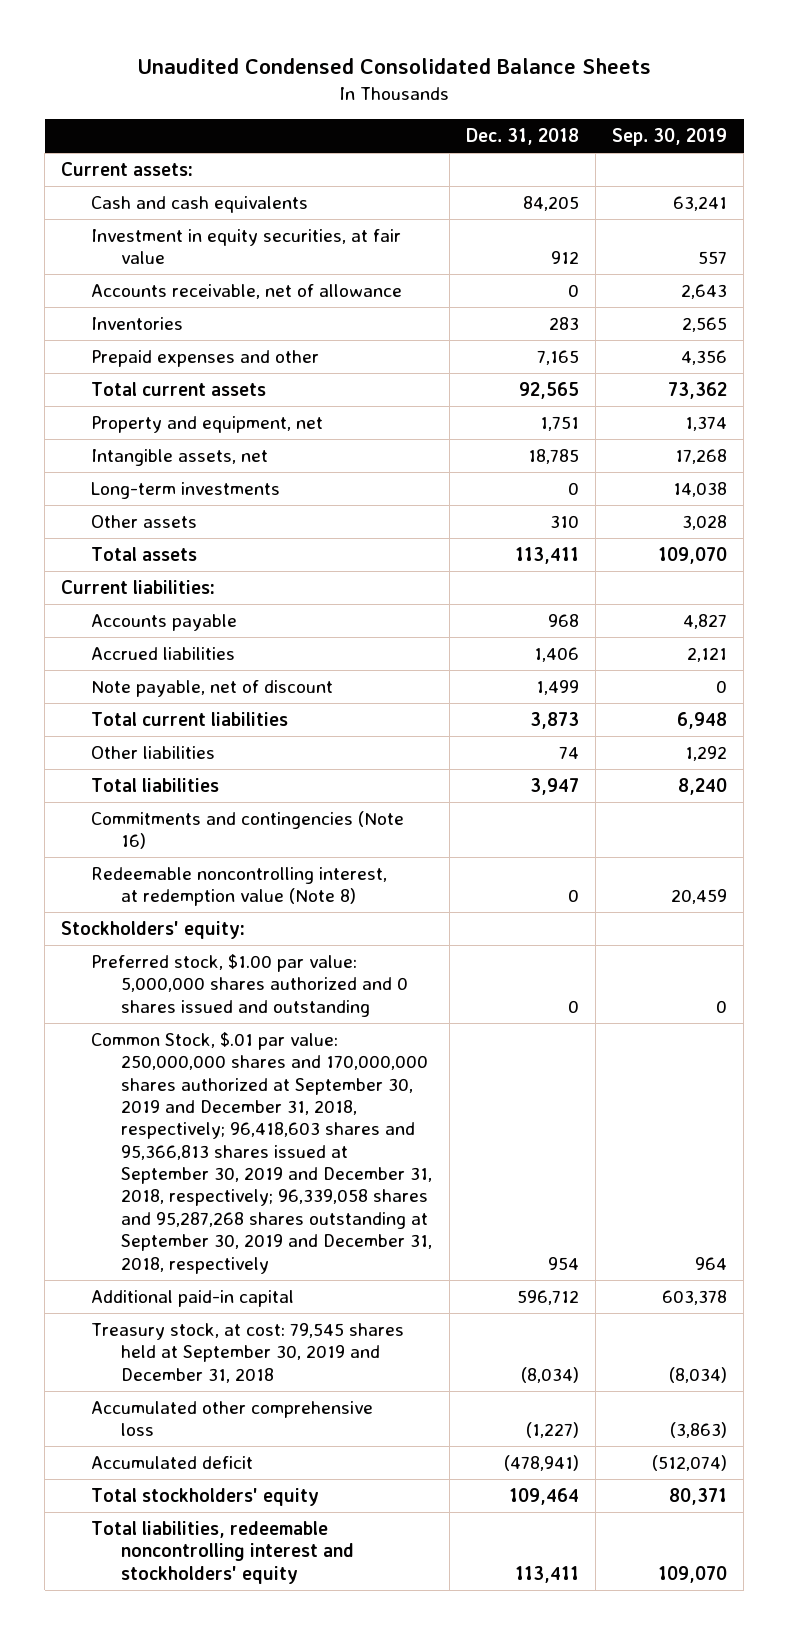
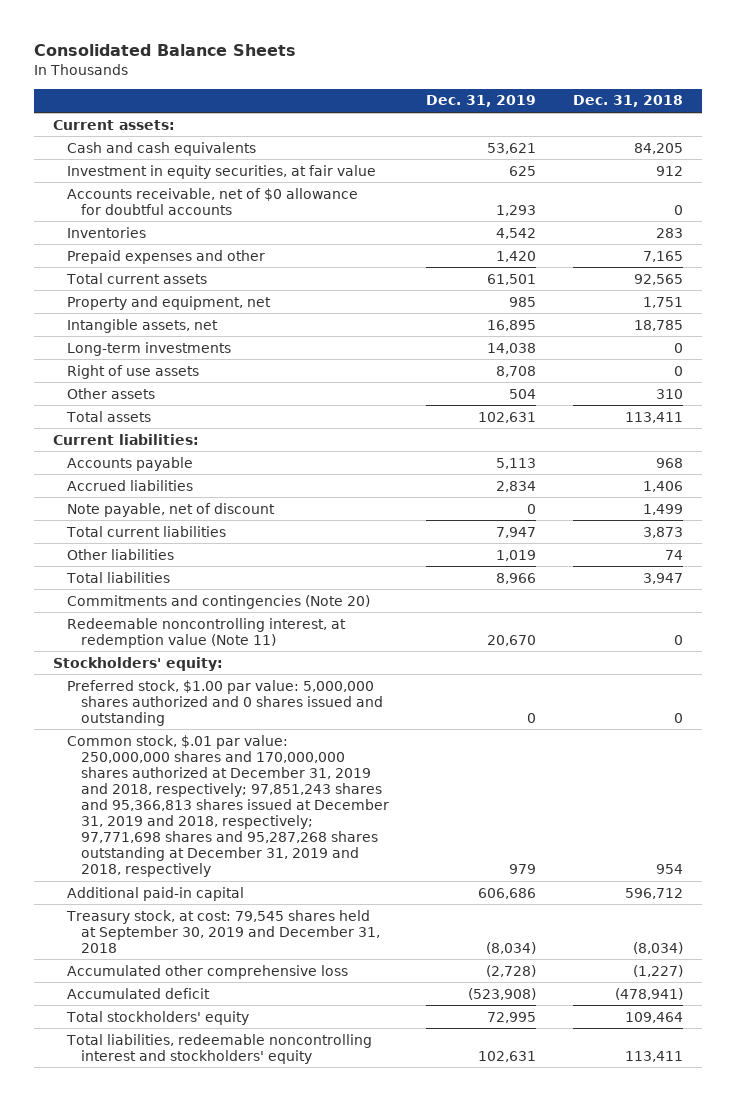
[137,58,652,75] Unaudited Condensed Consolidated Balance Sheets -> [34,43,297,56] Consolidated Balance Sheets
[612,128,728,147] Sep. 30, 2019 -> none
none -> [425,95,536,108] Dec. 31, 2019
[91,283,403,299] Accounts receivable, net of allowance -> [66,187,358,215] Accounts receivable, net of $0 allowance for doubtful accounts
none -> [66,364,199,379] Right of use assets
[91,810,405,850] Commitments and contingencies (Note 16) -> [66,594,370,609] Commitments and contingencies (Note 20)
[91,866,388,907] Redeemable noncontrolling interest, at redemption value (Note 8) -> [66,617,346,648] Redeemable noncontrolling interest, at redemption value (Note 11)
[91,1031,433,1274] Common Stock, $.01 par value: 250,000,000 shares and 170,000,000 shares authorized at September 30, 2019 and December 31, 2018, respectively; 96,418,603 shares and 95,366,813 shares issued at September 30, 2019 and December 31, 2018, respectively; 96,339,058 shares and 95,287,268 shares outstanding at September 30, 2019 and December 31, 2018, respectively -> [66,734,389,878] Common stock, $.01 par value: 250,000,000 shares and 170,000,000 shares authorized at December 31, 2019 and 2018, respectively; 97,851,243 shares and 95,366,813 shares issued at December 31, 2019 and 2018, respectively; 97,771,698 shares and 95,287,268 shares outstanding at December 31, 2019 and 2018, respectively

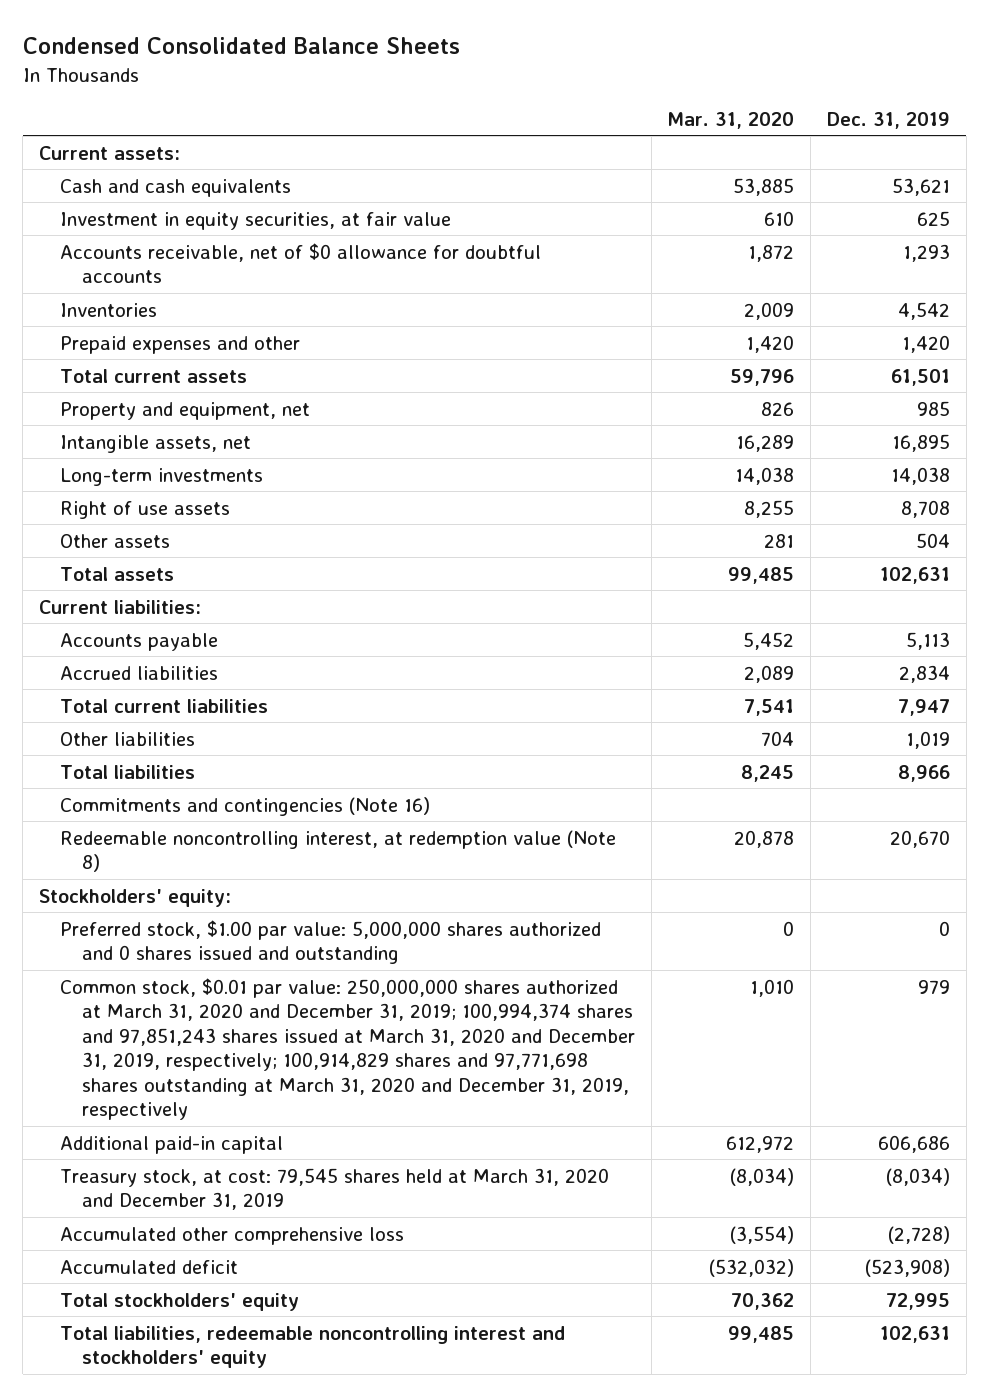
[34,43,297,56] Consolidated Balance Sheets -> [22,37,460,55] Condensed Consolidated Balance Sheets
[573,95,684,108] Dec. 31, 2018 -> none
none -> [667,111,795,129] Mar. 31, 2020
[66,502,275,517] Note payable, net of discount -> none
[66,594,370,609] Commitments and contingencies (Note 20) -> [60,796,431,816] Commitments and contingencies (Note 16)
[66,617,346,648] Redeemable noncontrolling interest, at redemption value (Note 11) -> [60,829,617,873] Redeemable noncontrolling interest, at redemption value (Note 8)
[66,734,389,878] Common stock, $.01 par value: 250,000,000 shares and 170,000,000 shares authorized at December 31, 2019 and 2018, respectively; 97,851,243 shares and 95,366,813 shares issued at December 31, 2019 and 2018, respectively; 97,771,698 shares and 95,287,268 shares outstanding at December 31, 2019 and 2018, respectively -> [60,977,635,1121] Common stock, $0.01 par value: 250,000,000 shares authorized at March 31, 2020 and December 31, 2019; 100,994,374 shares and 97,851,243 shares issued at March 31, 2020 and December 31, 2019, respectively; 100,914,829 shares and 97,771,698 shares outstanding at March 31, 2020 and December 31, 2019, respectively
[65,909,380,953] Treasury stock, at cost: 79,545 shares held at September 30, 2019 and December 31, 2018 -> [60,1167,610,1211] Treasury stock, at cost: 79,545 shares held at March 31, 2020 and December 31, 2019

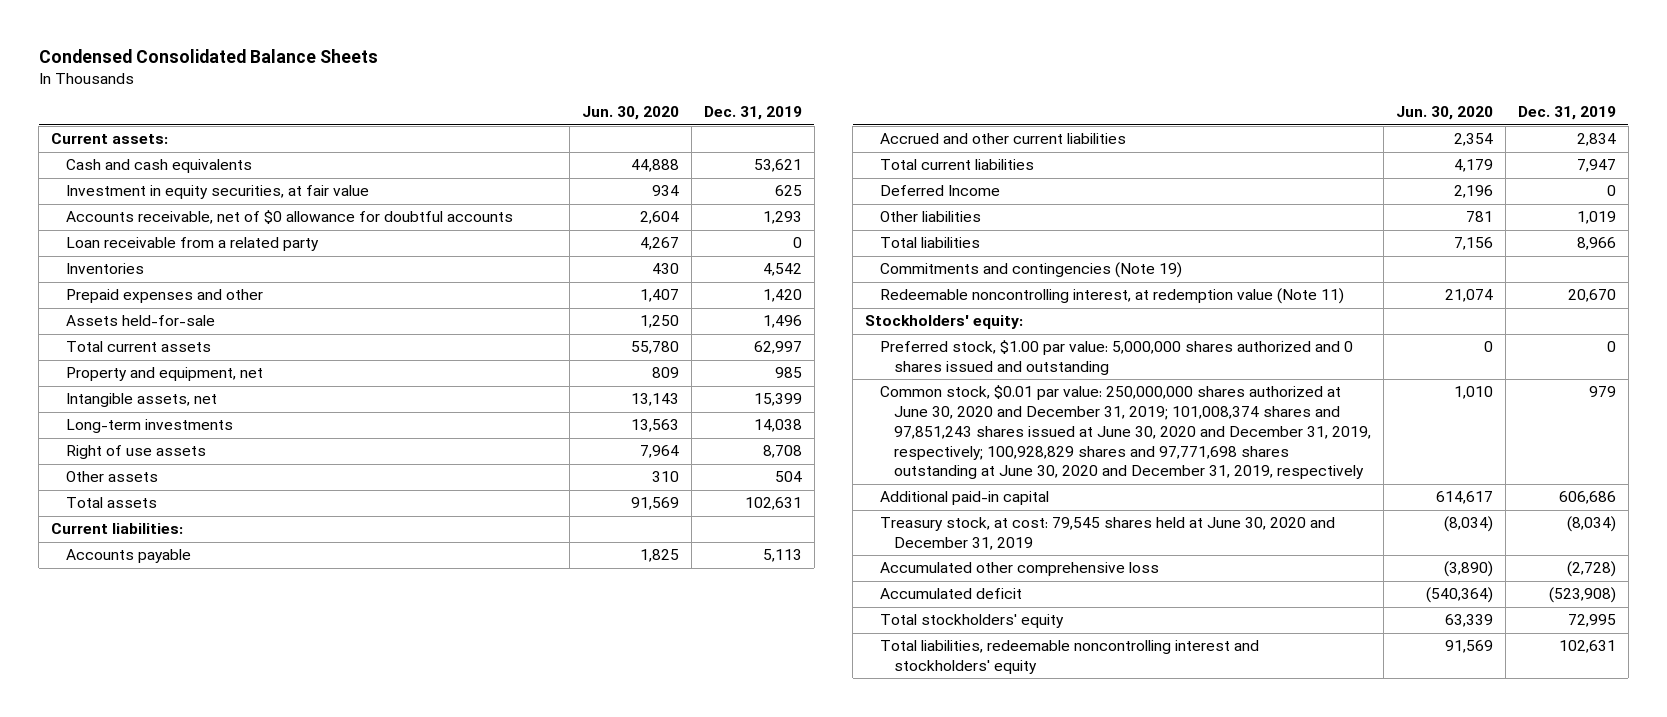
[667,111,795,129] Mar. 31, 2020 -> none
none -> [582,106,680,121] Jun. 30, 2020
none -> [65,237,319,252] Loan receivable from a related party
none -> [65,315,215,327] Assets held-for-sale
[890,368,950,386] 61,501 -> [753,341,802,355] 62,997
[891,433,950,452] 16,895 -> [753,393,802,407] 15,399
[60,665,219,680] Accrued liabilities -> [879,133,1126,145] Accrued and other current liabilities
none -> [879,185,1000,197] Deferred Income
[60,796,431,816] Commitments and contingencies (Note 16) -> [879,262,1182,279] Commitments and contingencies (Note 19)
[60,829,617,873] Redeemable noncontrolling interest, at redemption value (Note 8) -> [879,288,1344,305] Redeemable noncontrolling interest, at redemption value (Note 11)
[60,977,635,1121] Common stock, $0.01 par value: 250,000,000 shares authorized at March 31, 2020 and December 31, 2019; 100,994,374 shares and 97,851,243 shares issued at March 31, 2020 and December 31, 2019, respectively; 100,914,829 shares and 97,771,698 shares outstanding at March 31, 2020 and December 31, 2019, respectively -> [879,385,1372,480] Common stock, $0.01 par value: 250,000,000 shares authorized at June 30, 2020 and December 31, 2019; 101,008,374 shares and 97,851,243 shares issued at June 30, 2020 and December 31, 2019, respectively; 100,928,829 shares and 97,771,698 shares outstanding at June 30, 2020 and December 31, 2019, respectively
[60,1167,610,1211] Treasury stock, at cost: 79,545 shares held at March 31, 2020 and December 31, 2019 -> [879,517,1335,551] Treasury stock, at cost: 79,545 shares held at June 30, 2020 and December 31, 2019

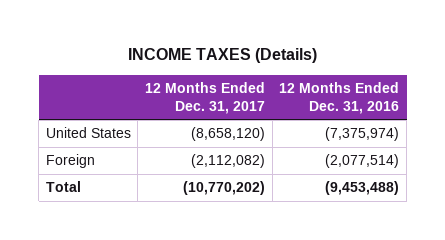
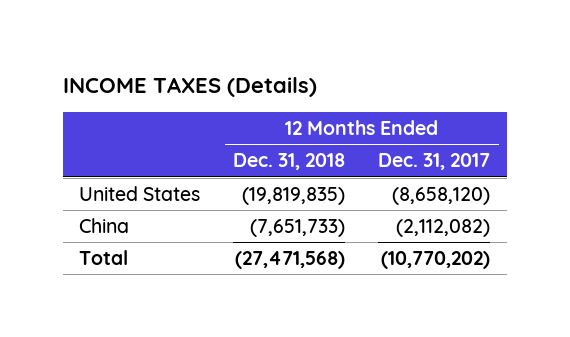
[279,81,400,114] 12 Months Ended Dec. 31, 2016 -> none
none -> [233,153,346,171] Dec. 31, 2018
[45,154,95,169] Foreign -> [79,217,130,233] China

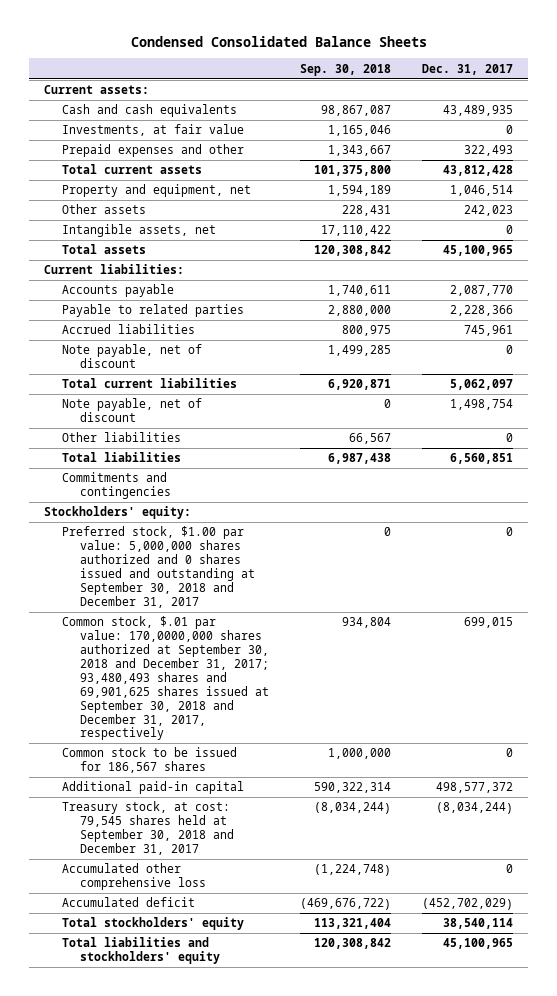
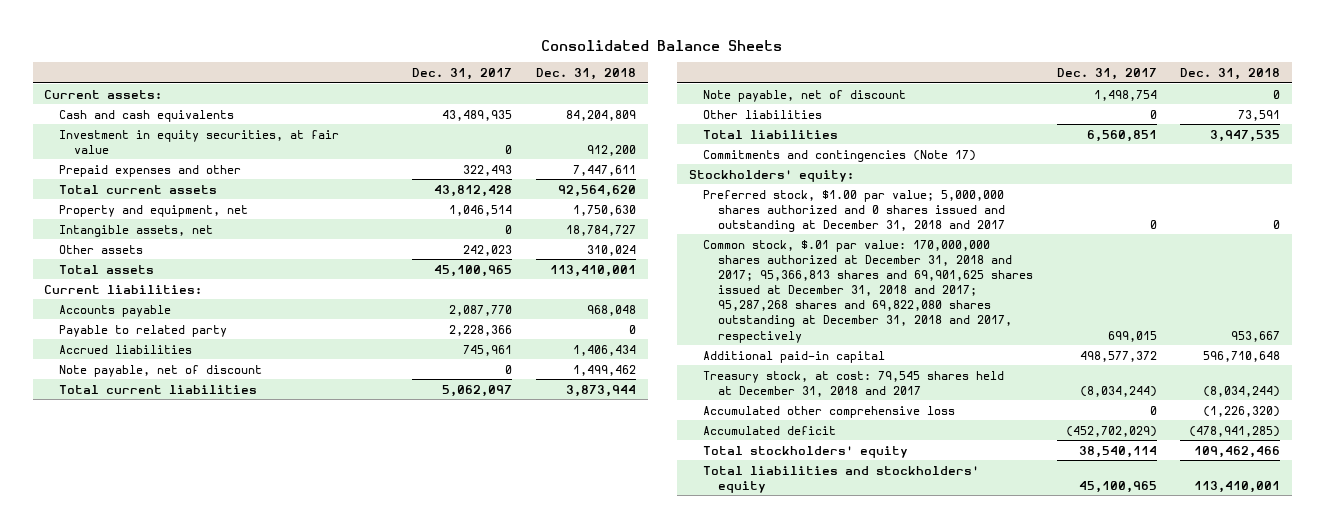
[130,35,427,47] Condensed Consolidated Balance Sheets -> [541,39,783,51] Consolidated Balance Sheets
[299,63,391,76] Sep. 30, 2018 -> none
none -> [535,67,636,80] Dec. 31, 2018
[62,124,245,137] Investments, at fair value -> [59,129,340,154] Investment in equity securities, at fair value
[62,204,147,215] Other assets -> [59,244,144,254] Other assets
[62,304,245,318] Payable to related parties -> [59,324,228,337] Payable to related party
[62,472,172,500] Commitments and contingencies -> [703,149,977,162] Commitments and contingencies (Note 17)
[62,747,238,774] Common stock to be issued for 186,567 shares -> none
[62,526,256,608] Preferred stock, $1.00 par value: 5,000,000 shares authorized and 0 shares issued and outstanding at September 30, 2018 and December 31, 2017 -> [703,189,1006,232] Preferred stock, $1.00 par value; 5,000,000 shares authorized and 0 shares issued and outstanding at December 31, 2018 and 2017
[62,616,270,741] Common stock, $.01 par value: 170,0000,000 shares authorized at September 30, 2018 and December 31, 2017; 93,480,493 shares and 69,901,625 shares issued at September 30, 2018 and December 31, 2017, respectively -> [703,239,1034,343] Common stock, $.01 par value: 170,000,000 shares authorized at December 31, 2018 and 2017; 95,366,813 shares and 69,901,625 shares issued at December 31, 2018 and 2017; 95,287,268 shares and 69,822,080 shares outstanding at December 31, 2018 and 2017, respectively
[62,801,235,856] Treasury stock, at cost: 79,545 shares held at September 30, 2018 and December 31, 2017 -> [703,370,1005,397] Treasury stock, at cost: 79,545 shares held at December 31, 2018 and 2017

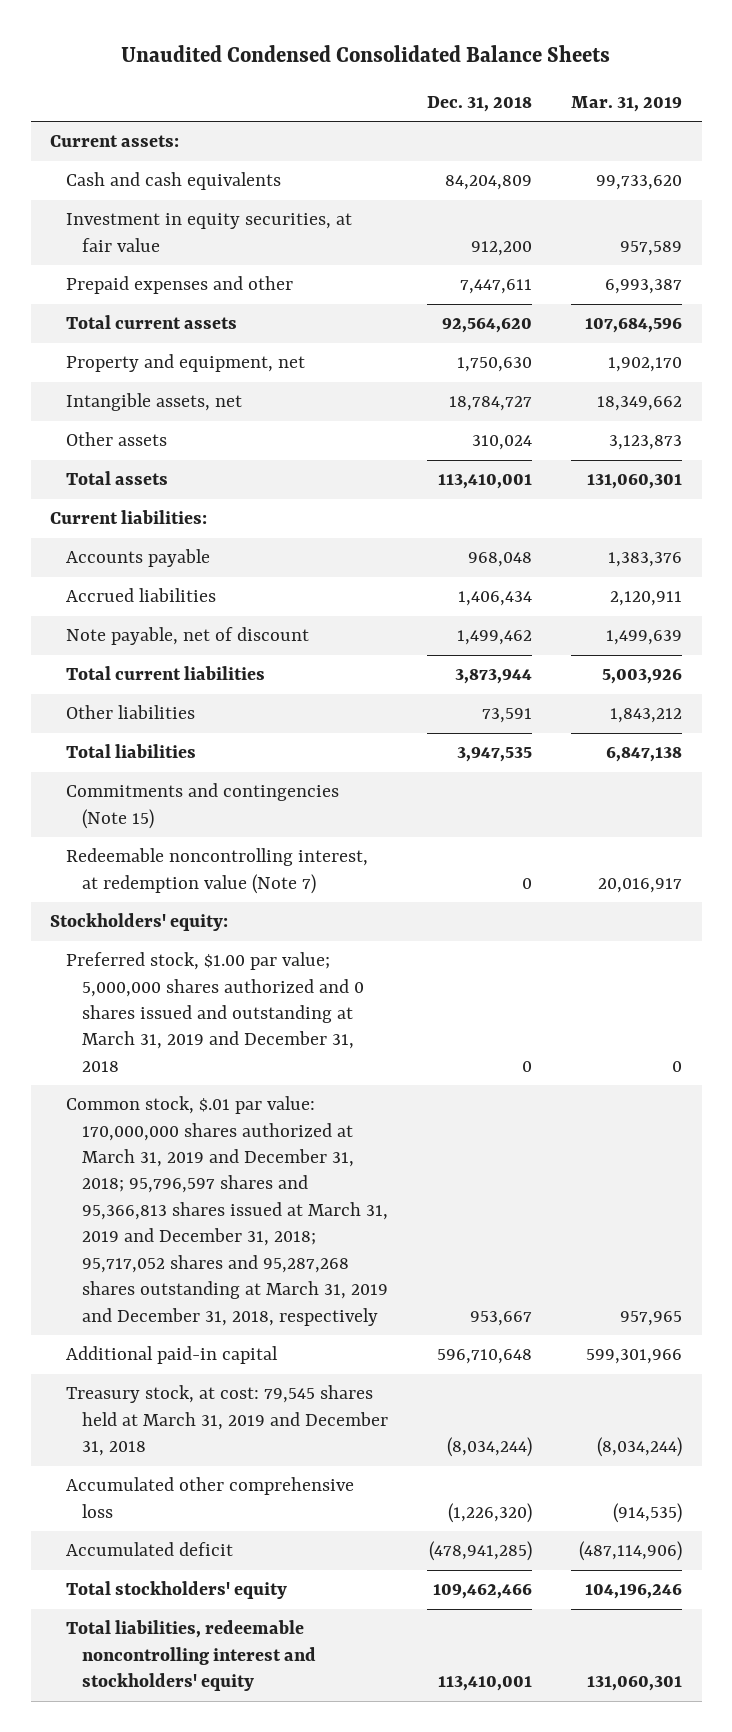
[541,39,783,51] Consolidated Balance Sheets -> [121,45,611,63] Unaudited Condensed Consolidated Balance Sheets
[412,67,513,80] Dec. 31, 2017 -> none
none -> [571,95,683,112] Mar. 31, 2019
[59,324,228,337] Payable to related party -> none
[703,89,907,102] Note payable, net of discount -> none
[703,149,977,162] Commitments and contingencies (Note 17) -> [65,783,339,829] Commitments and contingencies (Note 15)
none -> [65,848,368,894] Redeemable noncontrolling interest, at redemption value (Note 7)
[703,189,1006,232] Preferred stock, $1.00 par value; 5,000,000 shares authorized and 0 shares issued and outstanding at December 31, 2018 and 2017 -> [65,952,364,1072] Preferred stock, $1.00 par value; 5,000,000 shares authorized and 0 shares issued and outstanding at March 31, 2019 and December 31, 2018
[703,239,1034,343] Common stock, $.01 par value: 170,000,000 shares authorized at December 31, 2018 and 2017; 95,366,813 shares and 69,901,625 shares issued at December 31, 2018 and 2017; 95,287,268 shares and 69,822,080 shares outstanding at December 31, 2018 and 2017, respectively -> [65,1096,388,1326] Common stock, $.01 par value: 170,000,000 shares authorized at March 31, 2019 and December 31, 2018; 95,796,597 shares and 95,366,813 shares issued at March 31, 2019 and December 31, 2018; 95,717,052 shares and 95,287,268 shares outstanding at March 31, 2019 and December 31, 2018, respectively
[703,370,1005,397] Treasury stock, at cost: 79,545 shares held at December 31, 2018 and 2017 -> [65,1385,388,1457] Treasury stock, at cost: 79,545 shares held at March 31, 2019 and December 31, 2018
[703,465,980,493] Total liabilities and stockholders' equity -> [65,1620,316,1692] Total liabilities, redeemable noncontrolling interest and stockholders' equity

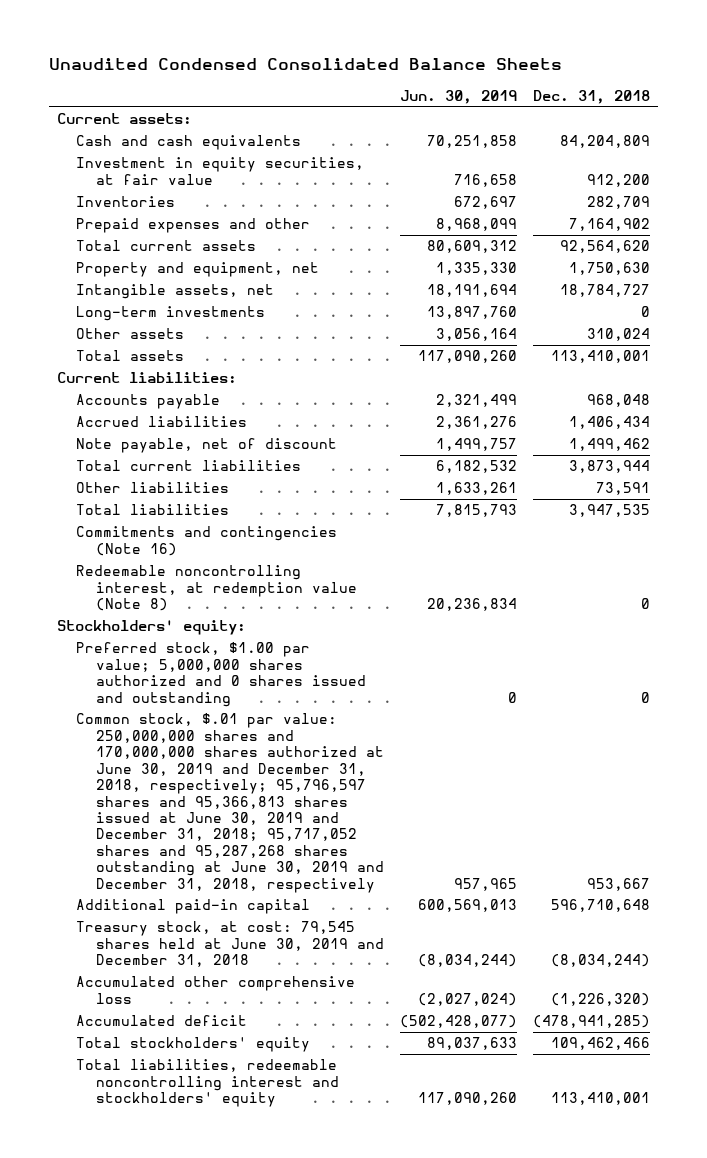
[571,95,683,112] Mar. 31, 2019 -> none
none -> [400,90,518,105] Jun. 30, 2019
none -> [76,196,176,208] Inventories
[459,279,532,295] 7,447,611 -> [569,218,651,232] 7,164,902
none -> [76,306,266,322] Long-term investments
[65,783,339,829] Commitments and contingencies (Note 15) -> [76,526,338,556] Commitments and contingencies (Note 16)
[65,848,368,894] Redeemable noncontrolling interest, at redemption value (Note 7) -> [76,565,358,612] Redeemable noncontrolling interest, at redemption value (Note 8)
[65,952,364,1072] Preferred stock, $1.00 par value; 5,000,000 shares authorized and 0 shares issued and outstanding at March 31, 2019 and December 31, 2018 -> [76,642,367,707] Preferred stock, $1.00 par value; 5,000,000 shares authorized and 0 shares issued and outstanding
[65,1096,388,1326] Common stock, $.01 par value: 170,000,000 shares authorized at March 31, 2019 and December 31, 2018; 95,796,597 shares and 95,366,813 shares issued at March 31, 2019 and December 31, 2018; 95,717,052 shares and 95,287,268 shares outstanding at March 31, 2019 and December 31, 2018, respectively -> [76,713,385,893] Common stock, $.01 par value: 250,000,000 shares and 170,000,000 shares authorized at June 30, 2019 and December 31, 2018, respectively; 95,796,597 shares and 95,366,813 shares issued at June 30, 2019 and December 31, 2018; 95,717,052 shares and 95,287,268 shares outstanding at June 30, 2019 and December 31, 2018, respectively
[65,1385,388,1457] Treasury stock, at cost: 79,545 shares held at March 31, 2019 and December 31, 2018 -> [76,921,385,968] Treasury stock, at cost: 79,545 shares held at June 30, 2019 and December 31, 2018

